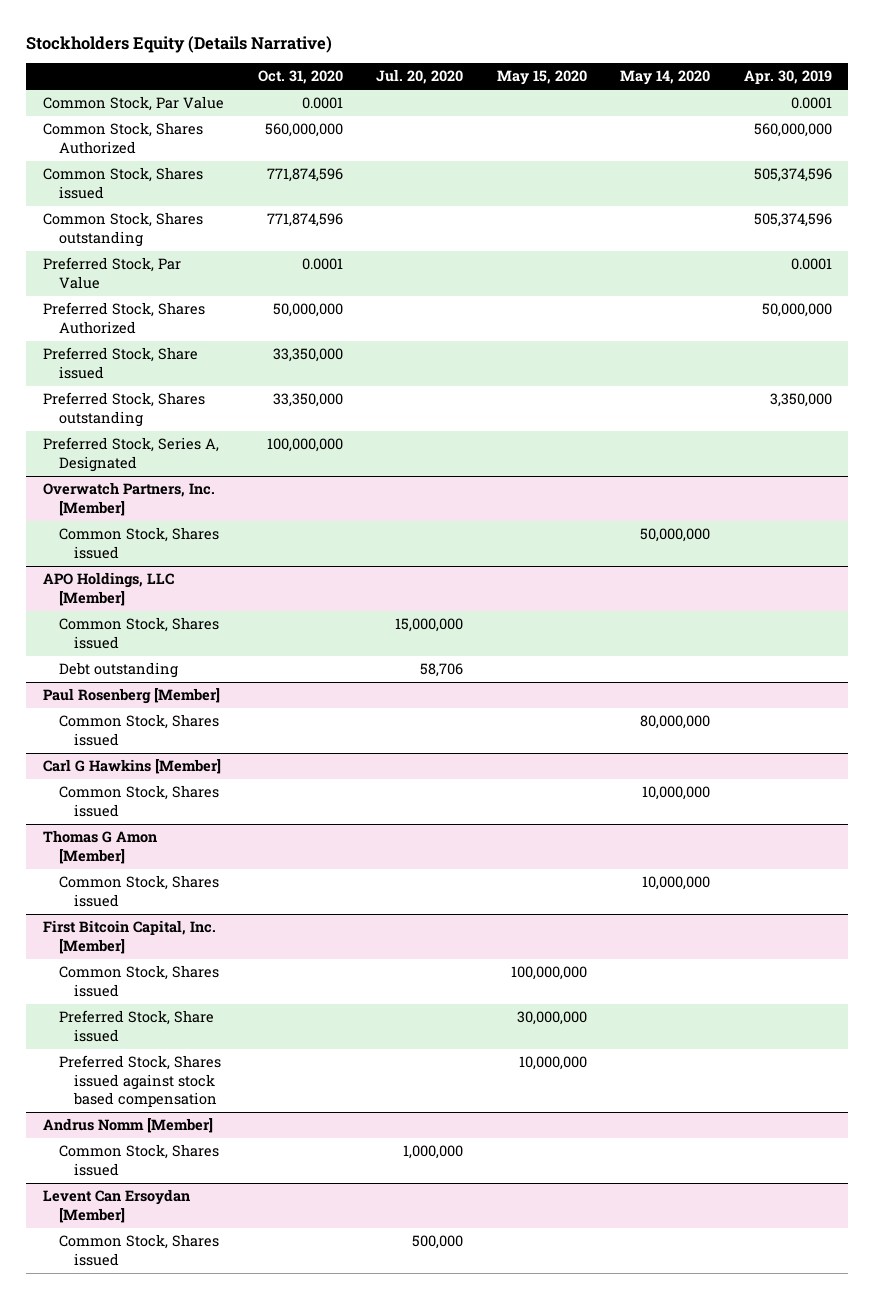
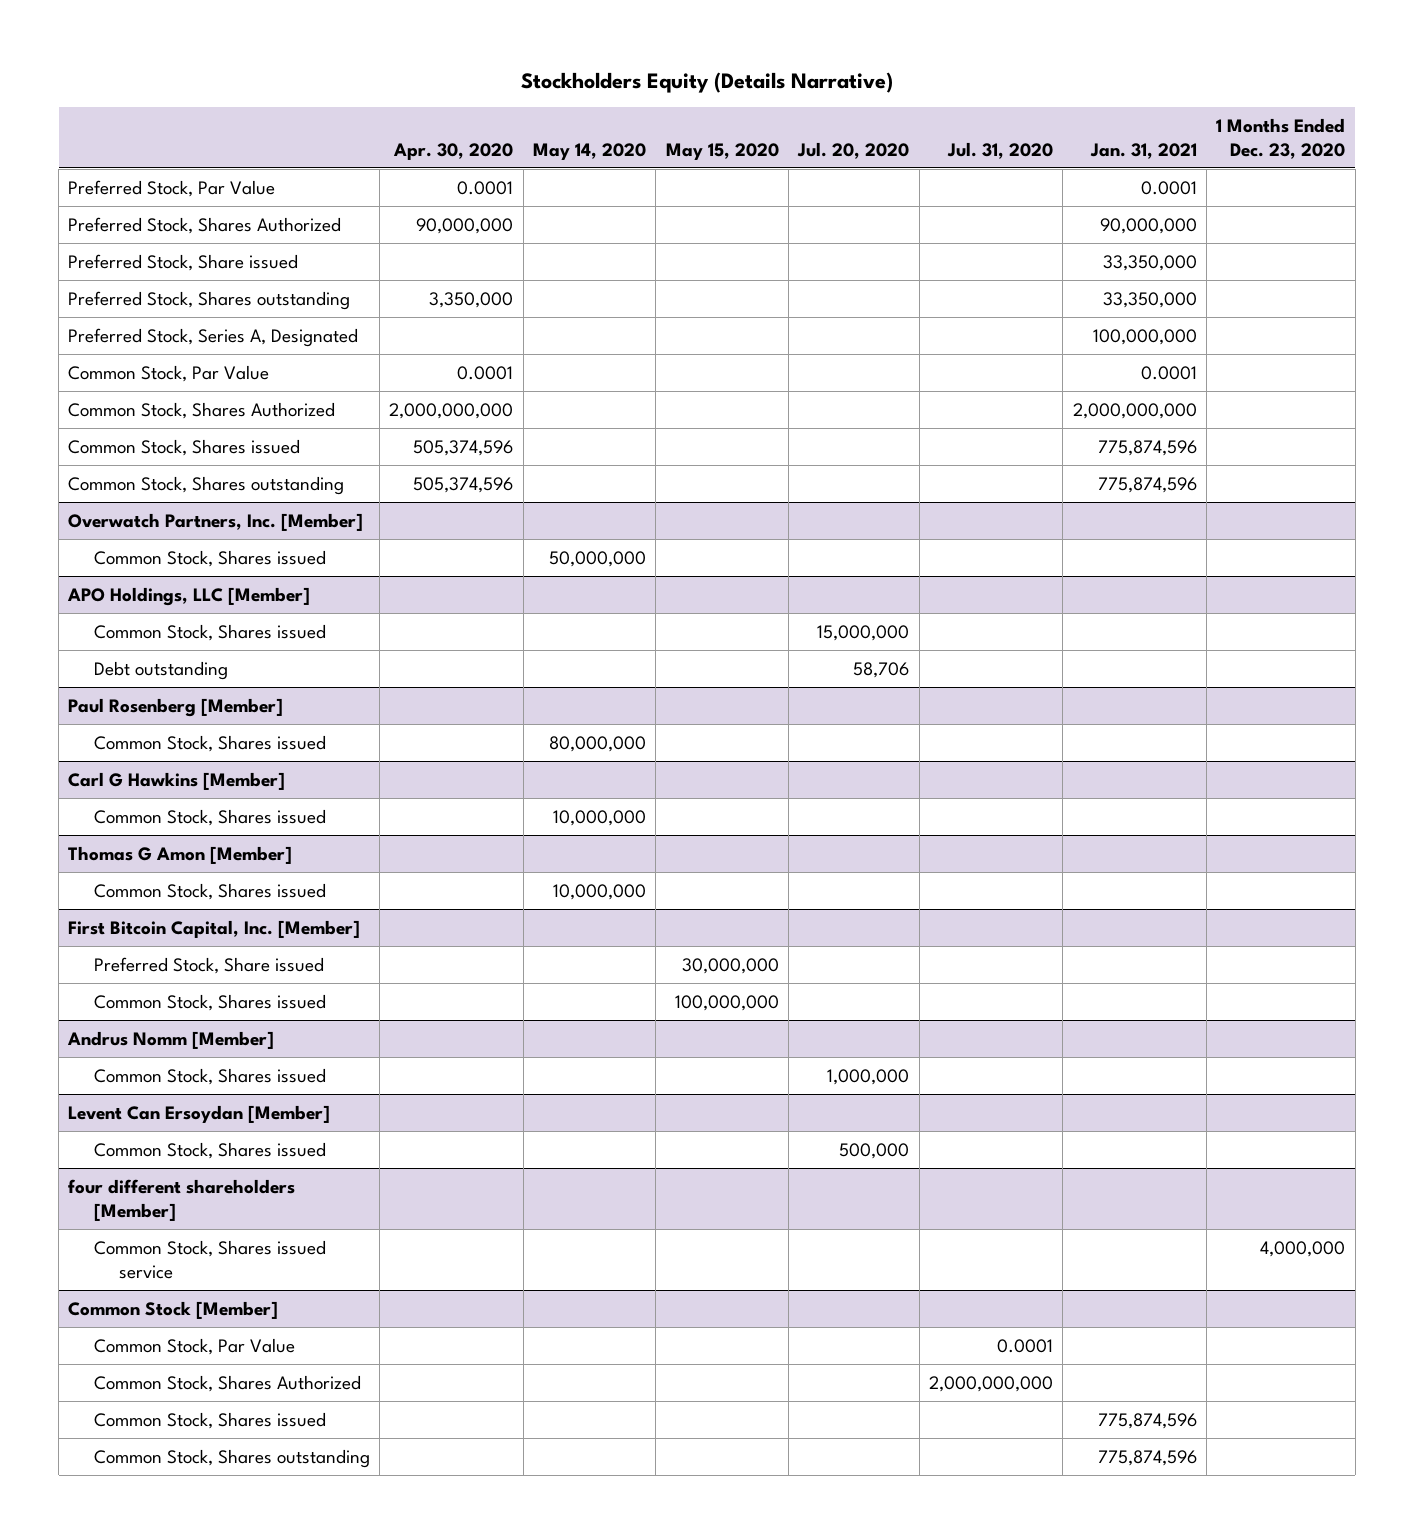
[257,70,343,85] Oct. 31, 2020 -> none
[743,70,832,85] Apr. 30, 2019 -> none
none -> [393,142,514,160] Apr. 30, 2020
none -> [946,141,1053,159] Jul. 31, 2020
none -> [1089,142,1197,159] Jan. 31, 2021
none -> [1216,117,1346,159] 1 Months Ended Dec. 23, 2020
[43,96,225,112] Common Stock, Par Value -> [68,364,270,382] Common Stock, Par Value
[43,122,204,154] Common Stock, Shares Authorized -> [68,401,336,419] Common Stock, Shares Authorized
[43,167,204,199] Common Stock, Shares issued -> [68,438,301,456] Common Stock, Shares issued
[43,212,204,247] Common Stock, Shares outstanding -> [68,475,345,495] Common Stock, Shares outstanding
[58,1055,221,1108] Preferred Stock, Shares issued against stock based compensation -> none
[58,965,219,997] Common Stock, Shares issued -> [93,993,326,1011] Common Stock, Shares issued
none -> [68,1178,296,1221] four different shareholders [Member]
none -> [93,1239,326,1279] Common Stock, Shares issued service
none -> [68,1300,279,1319] Common Stock [Member]
none -> [93,1337,295,1355] Common Stock, Par Value
none -> [93,1374,361,1392] Common Stock, Shares Authorized
none -> [93,1411,326,1429] Common Stock, Shares issued
none -> [93,1448,370,1468] Common Stock, Shares outstanding

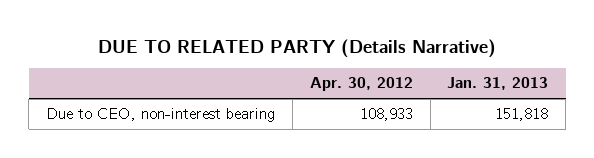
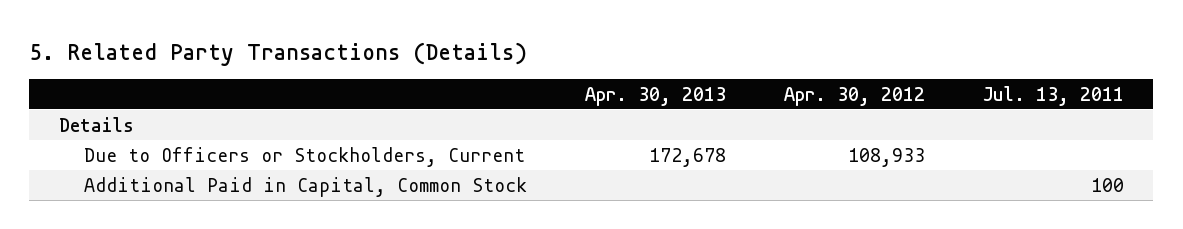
[98,38,497,58] DUE TO RELATED PARTY (Details Narrative) -> [29,41,528,66] 5. Related Party Transactions (Details)
[447,77,549,91] Jan. 31, 2013 -> none
none -> [584,86,726,106] Apr. 30, 2013
none -> [983,85,1125,106] Jul. 13, 2011
none -> [58,116,134,132] Details
[46,108,276,123] Due to CEO, non-interest bearing -> [83,146,525,167] Due to Officers or Stockholders, Current
none -> [83,176,527,197] Additional Paid in Capital, Common Stock

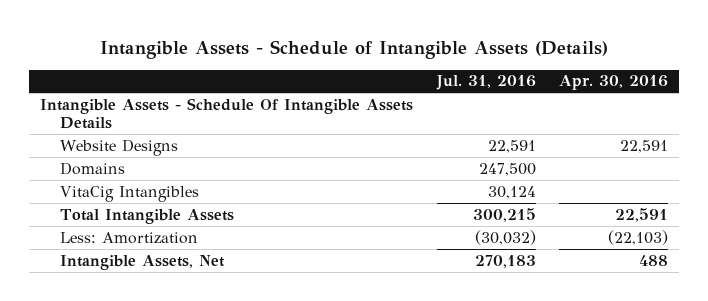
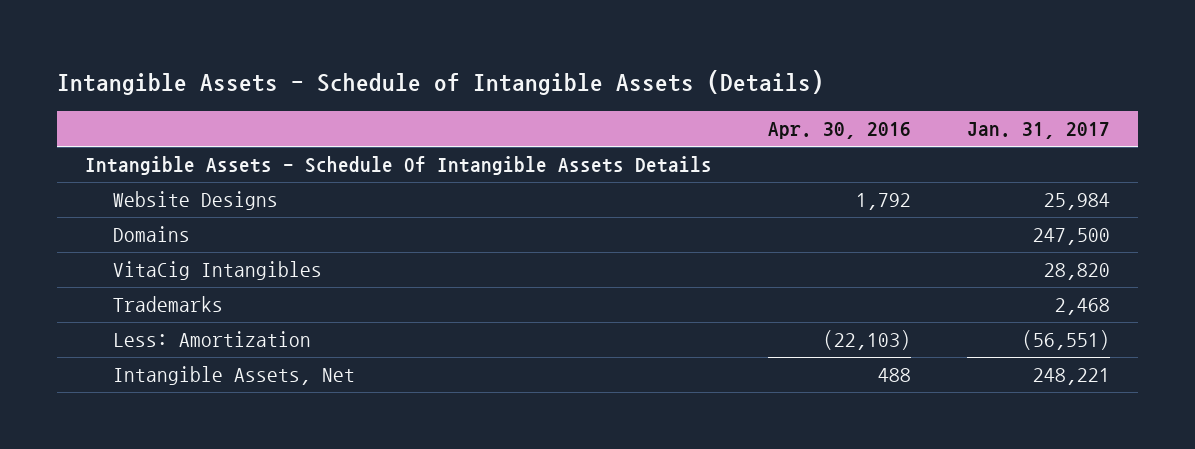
[435,75,536,91] Jul. 31, 2016 -> none
none -> [967,122,1111,140] Jan. 31, 2017
[619,139,668,153] 22,591 -> [856,193,912,211] 1,792
[60,208,235,224] Total Intangible Assets -> none
none -> [113,296,224,313] Trademarks

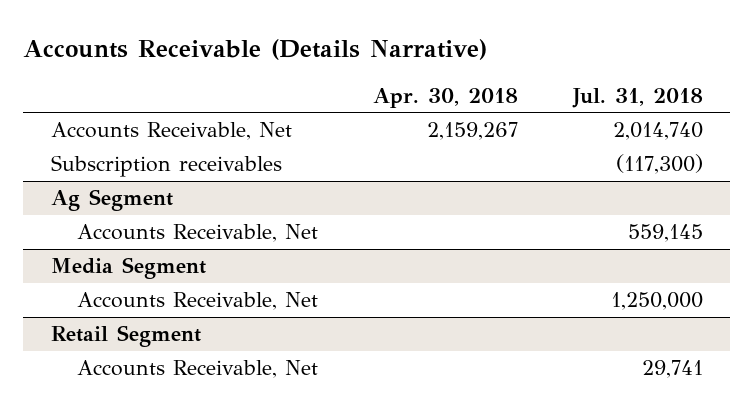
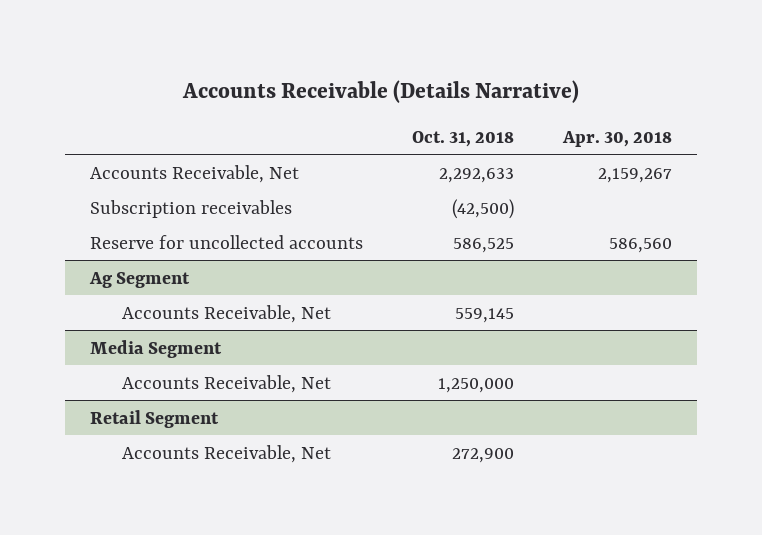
[571,87,703,108] Jul. 31, 2018 -> none
none -> [411,130,514,147] Oct. 31, 2018
none -> [89,234,363,249] Reserve for uncollected accounts

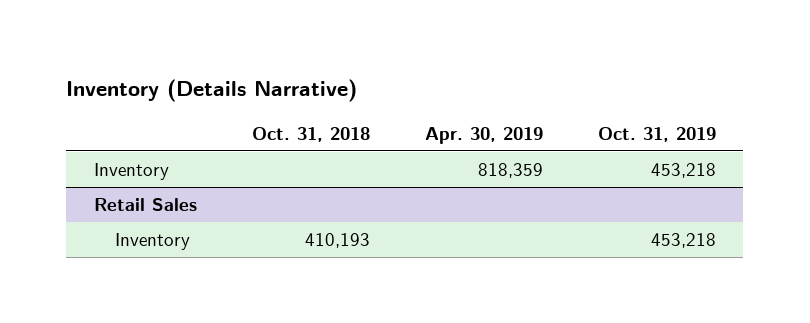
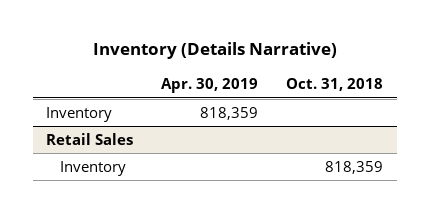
[597,126,716,142] Oct. 31, 2019 -> none
[304,233,370,249] 410,193 -> [325,160,384,174] 818,359

